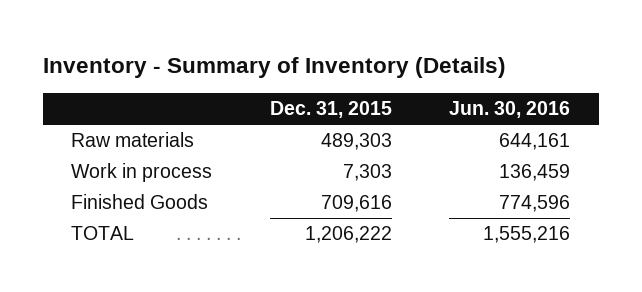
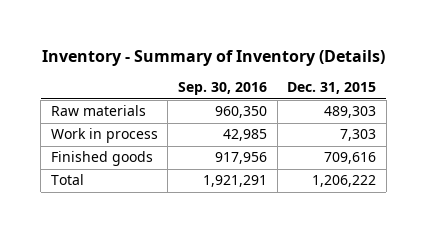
[449,101,571,119] Jun. 30, 2016 -> none
none -> [178,82,268,96] Sep. 30, 2016
[71,194,209,210] Finished Goods -> [50,151,153,167] Finished goods
[71,226,135,241] TOTAL -> [50,174,84,186] Total

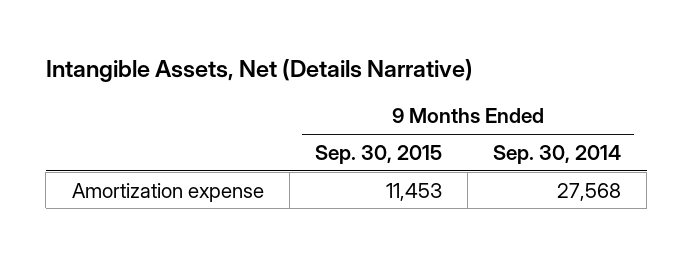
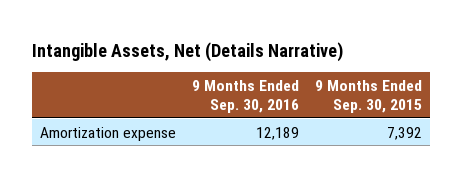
[493,144,622,164] Sep. 30, 2014 -> none
none -> [192,79,300,114] 9 Months Ended Sep. 30, 2016
[385,182,442,201] 11,453 -> [387,126,423,140] 7,392

